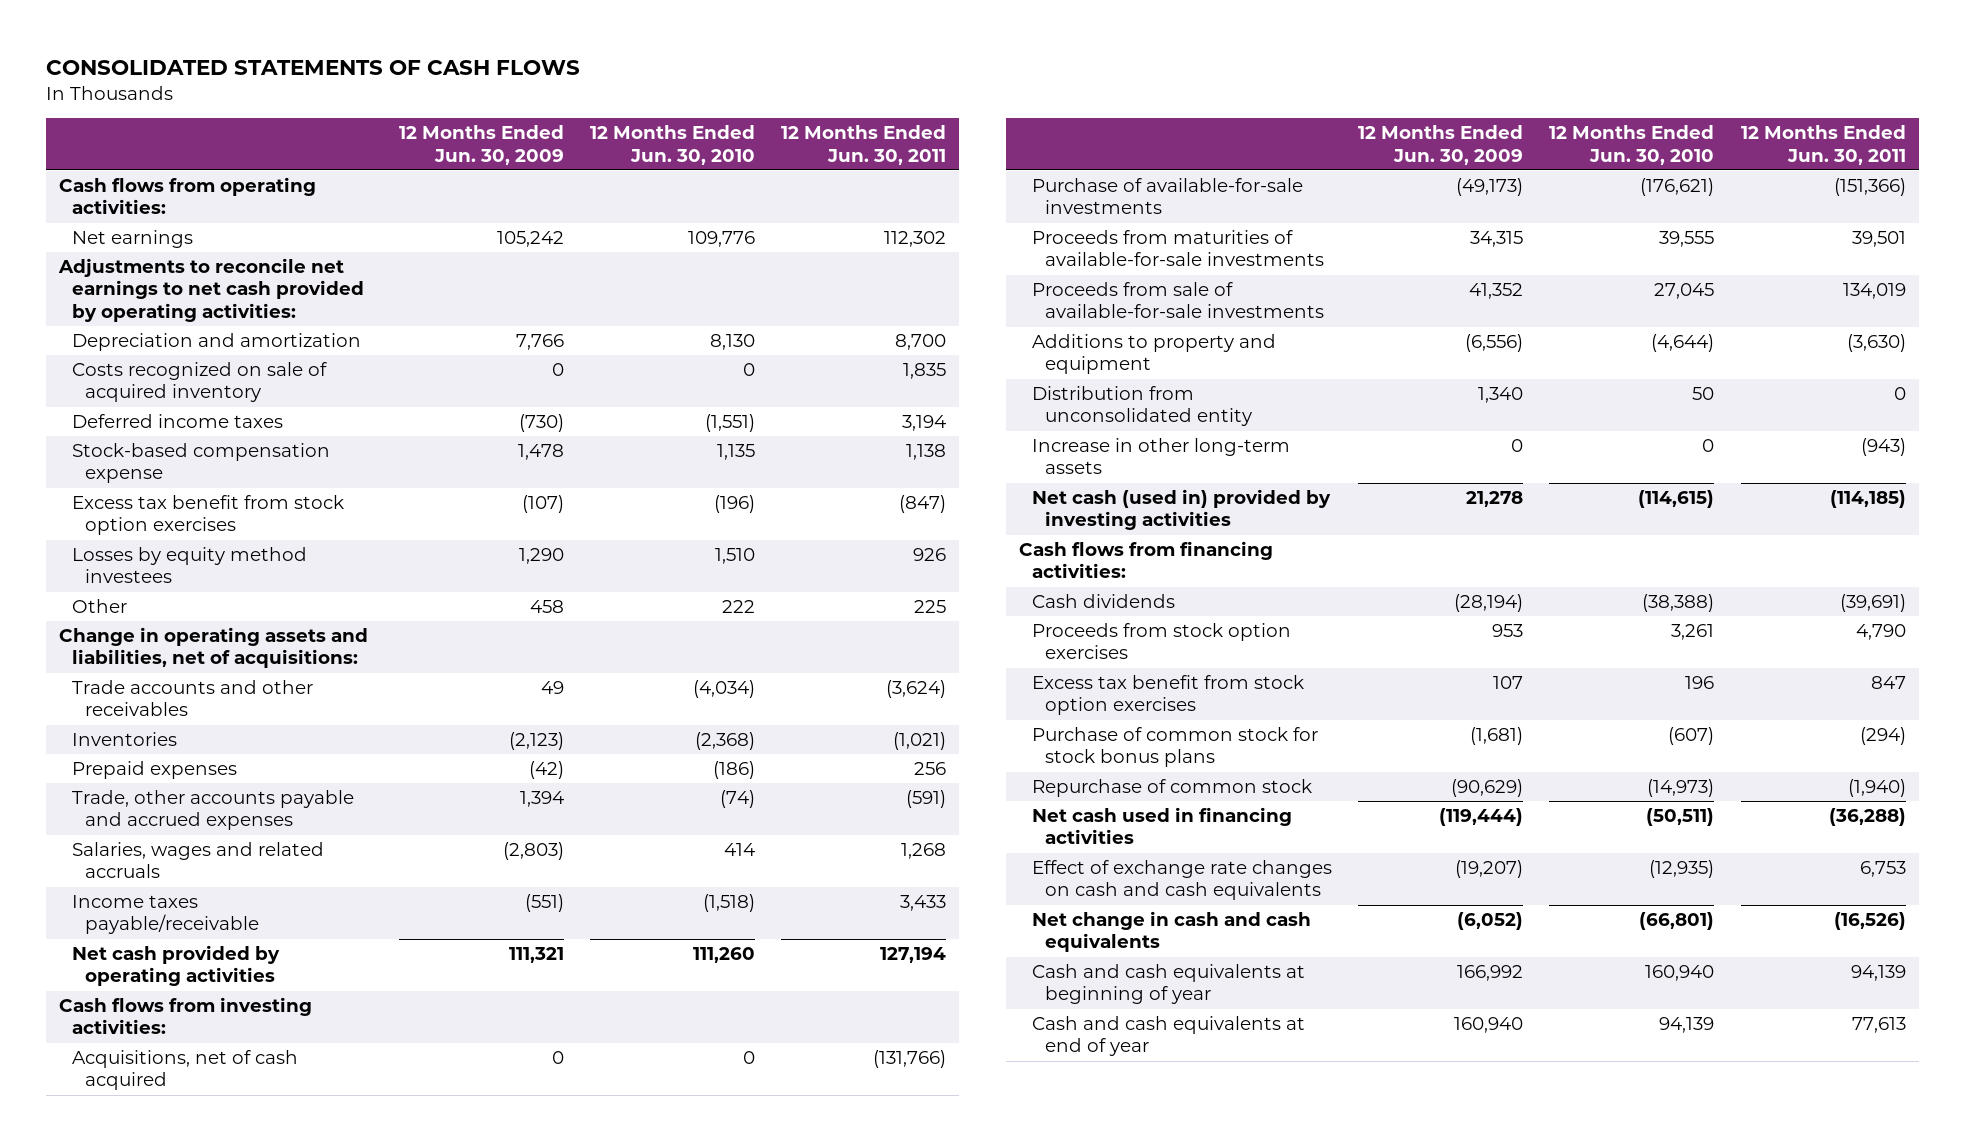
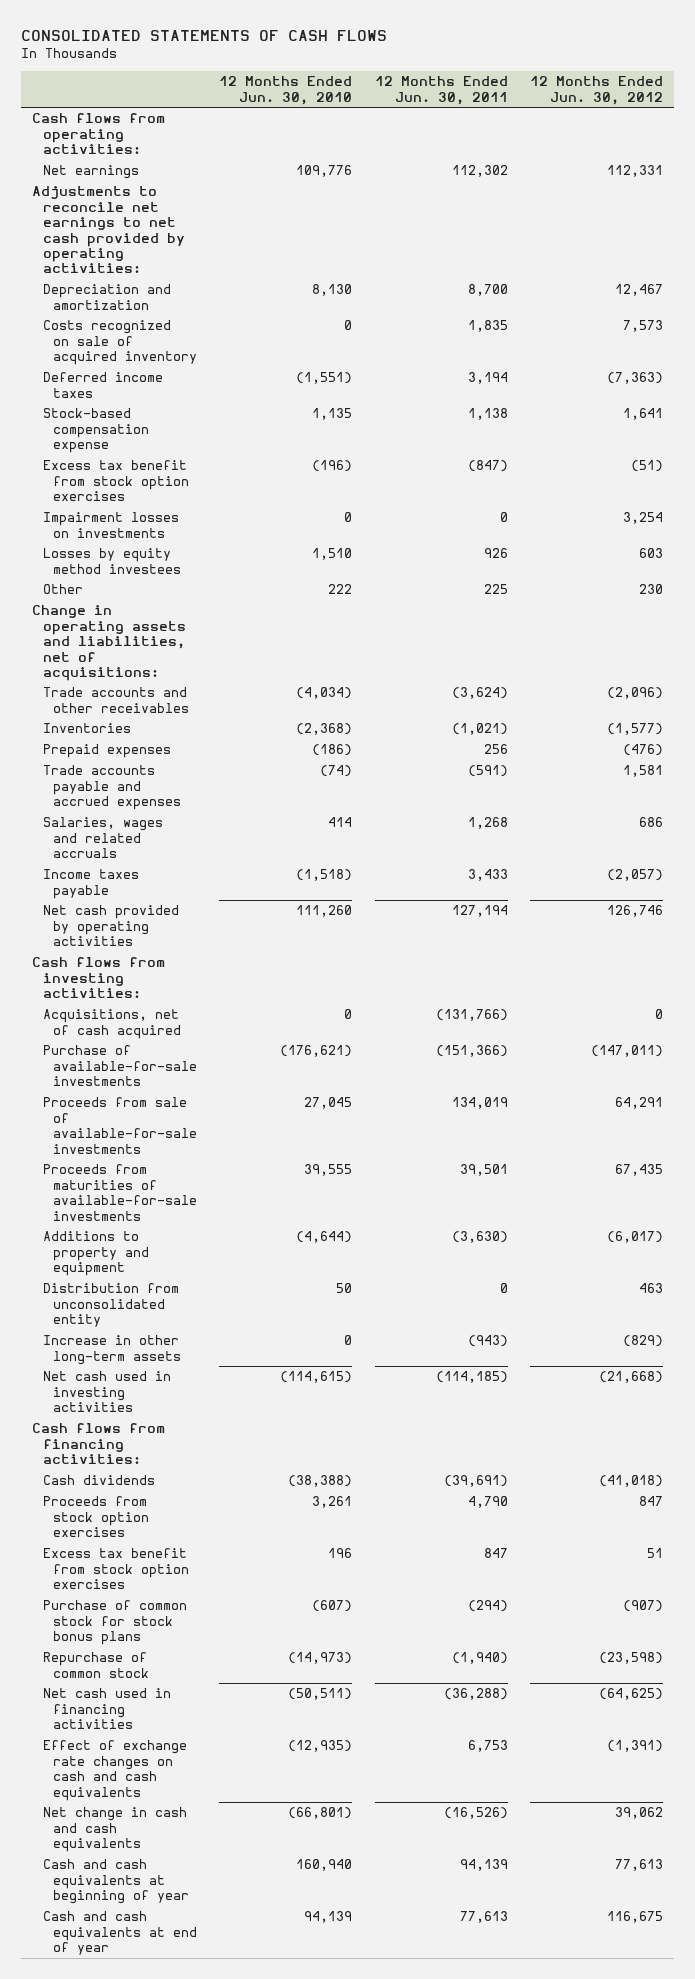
[398,125,564,165] 12 Months Ended Jun. 30, 2009 -> none
none -> [529,76,663,105] 12 Months Ended Jun. 30, 2012
none -> [42,512,179,538] Impairment losses on investments
[72,790,355,831] Trade, other accounts payable and accrued expenses -> [42,765,182,811] Trade accounts payable and accrued expenses
[72,895,260,935] Income taxes payable/receivable -> [42,869,139,899] Income taxes payable
[1031,230,1324,267] Proceeds from maturities of available-for-sale investments -> [42,1164,198,1221] Proceeds from maturities of available-for-sale investments
[1031,489,1331,531] Net cash (used in) provided by investing activities -> [42,1371,171,1413] Net cash used in investing activities

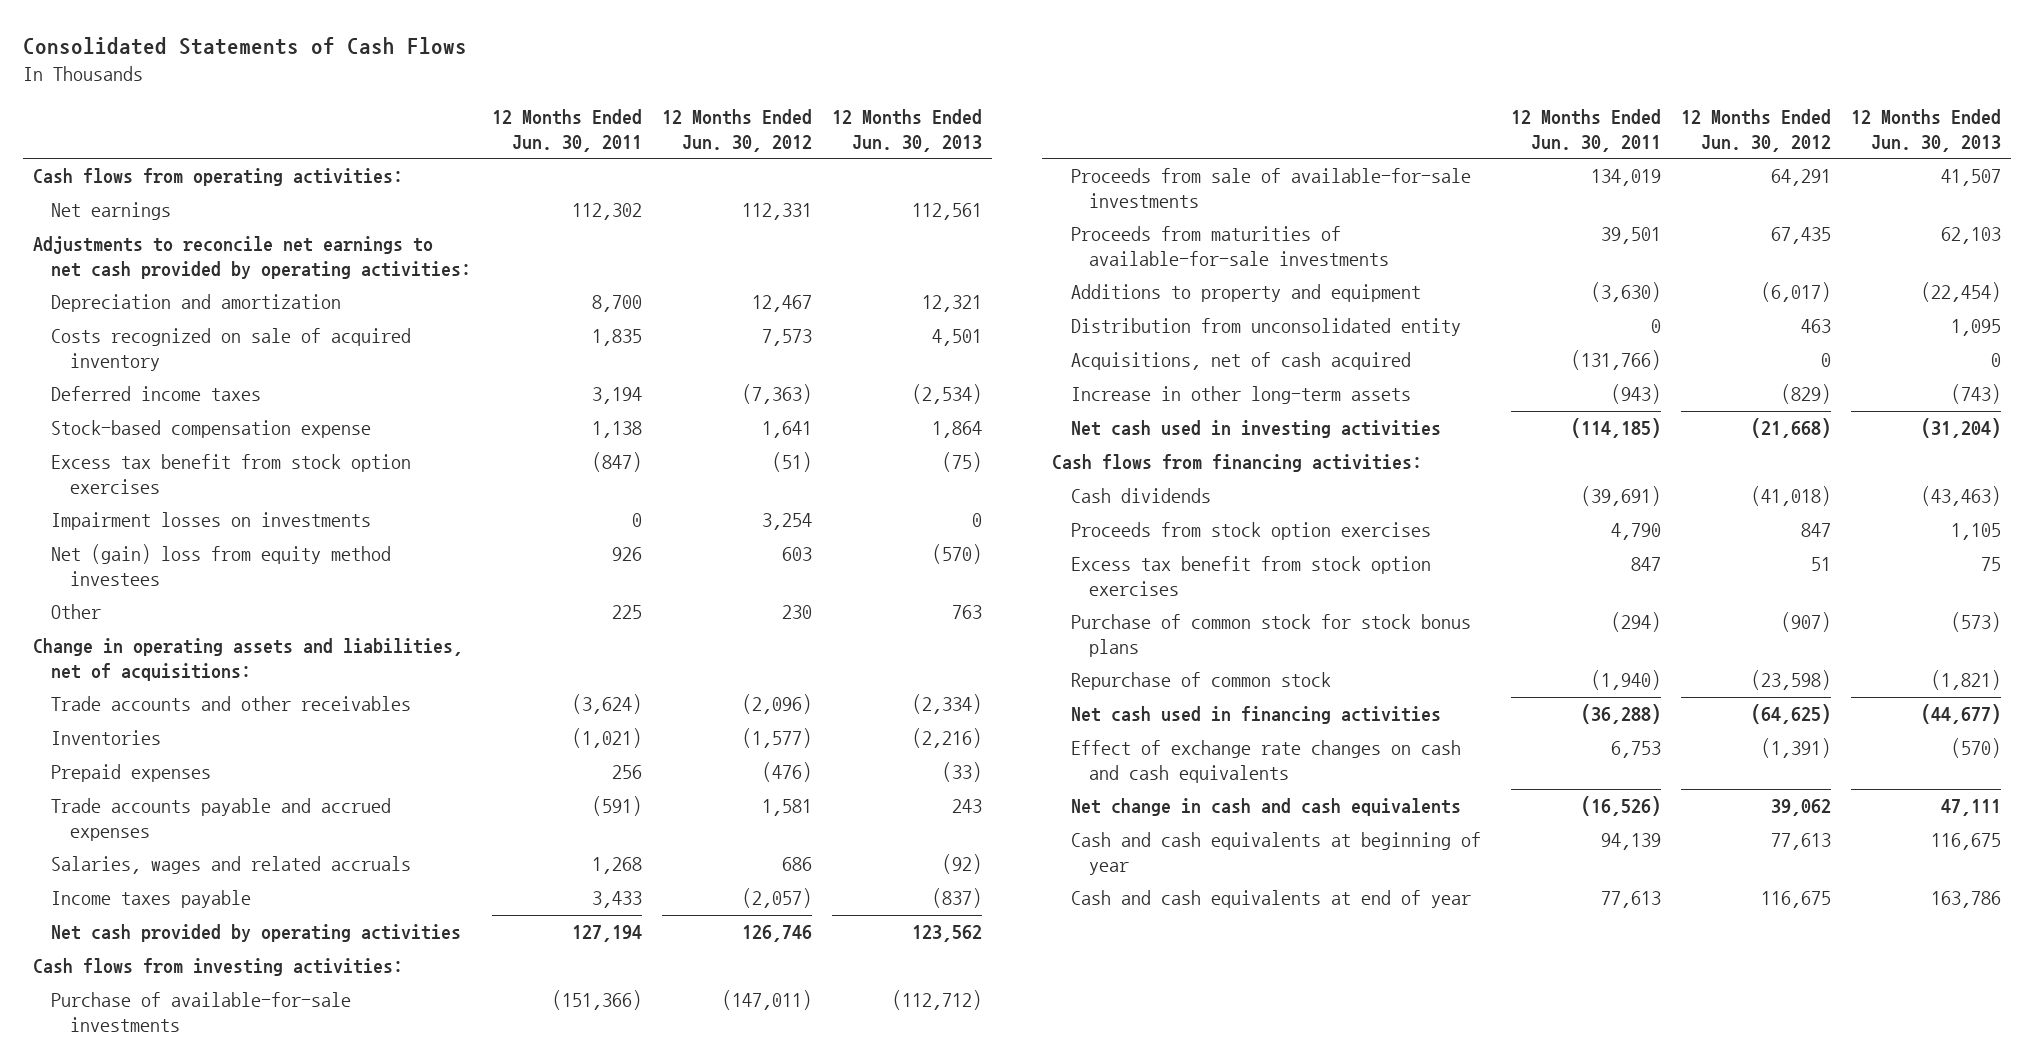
[21,30,388,42] CONSOLIDATED STATEMENTS OF CASH FLOWS -> [22,37,467,56] Consolidated Statements of Cash Flows
[219,76,353,105] 12 Months Ended Jun. 30, 2010 -> none
none -> [832,109,983,152] 12 Months Ended Jun. 30, 2013
[42,548,182,574] Losses by equity method investees -> [51,544,392,586] Net (gain) loss from equity method investees
[42,1009,182,1039] Acquisitions, net of cash acquired -> [1070,352,1411,371] Acquisitions, net of cash acquired

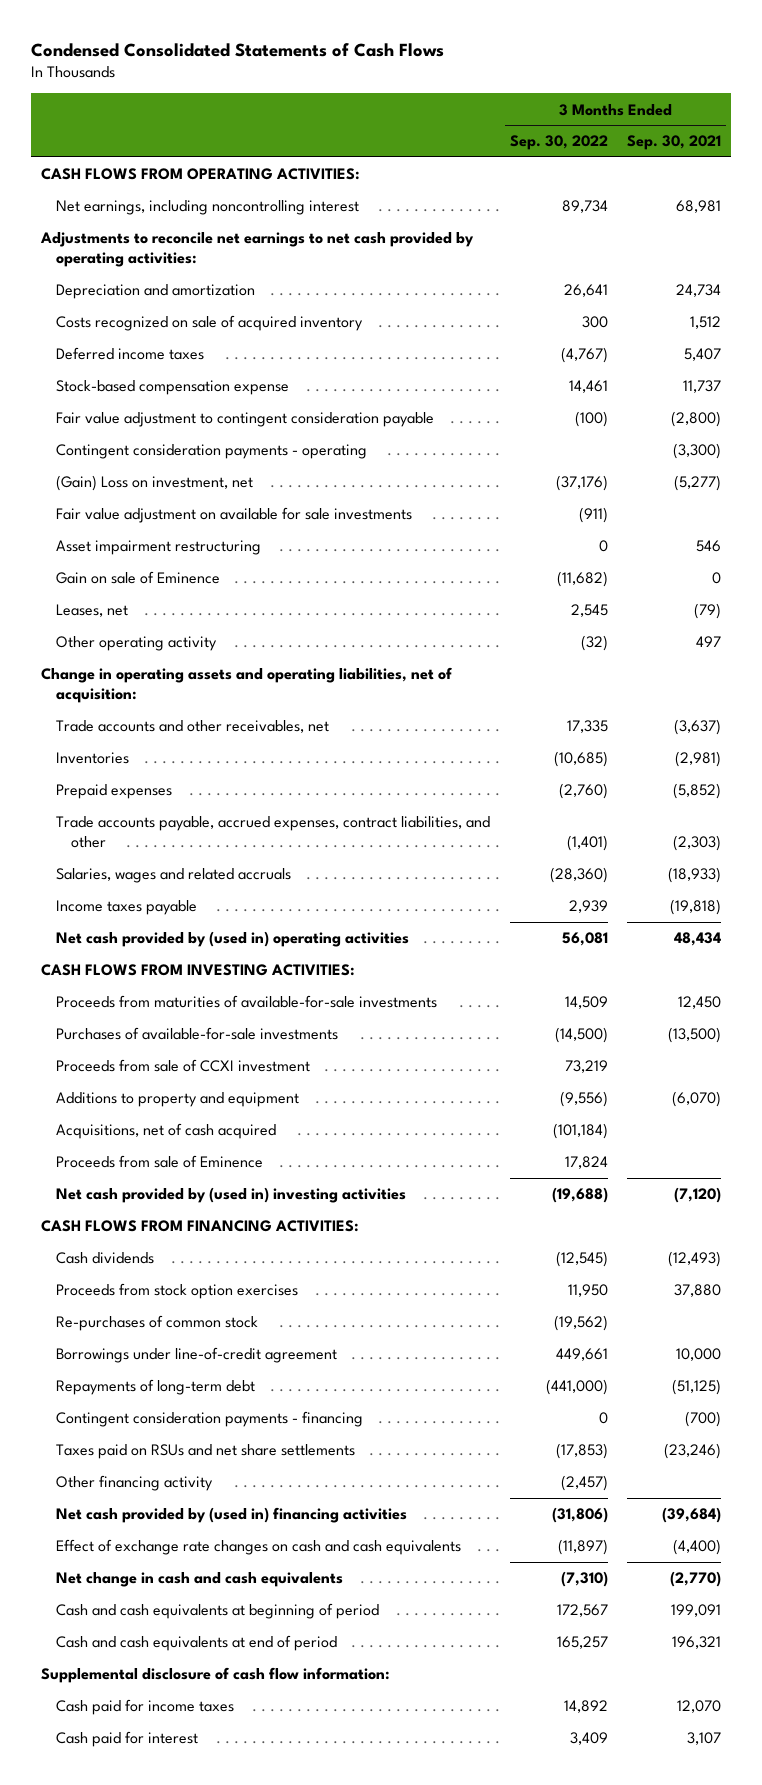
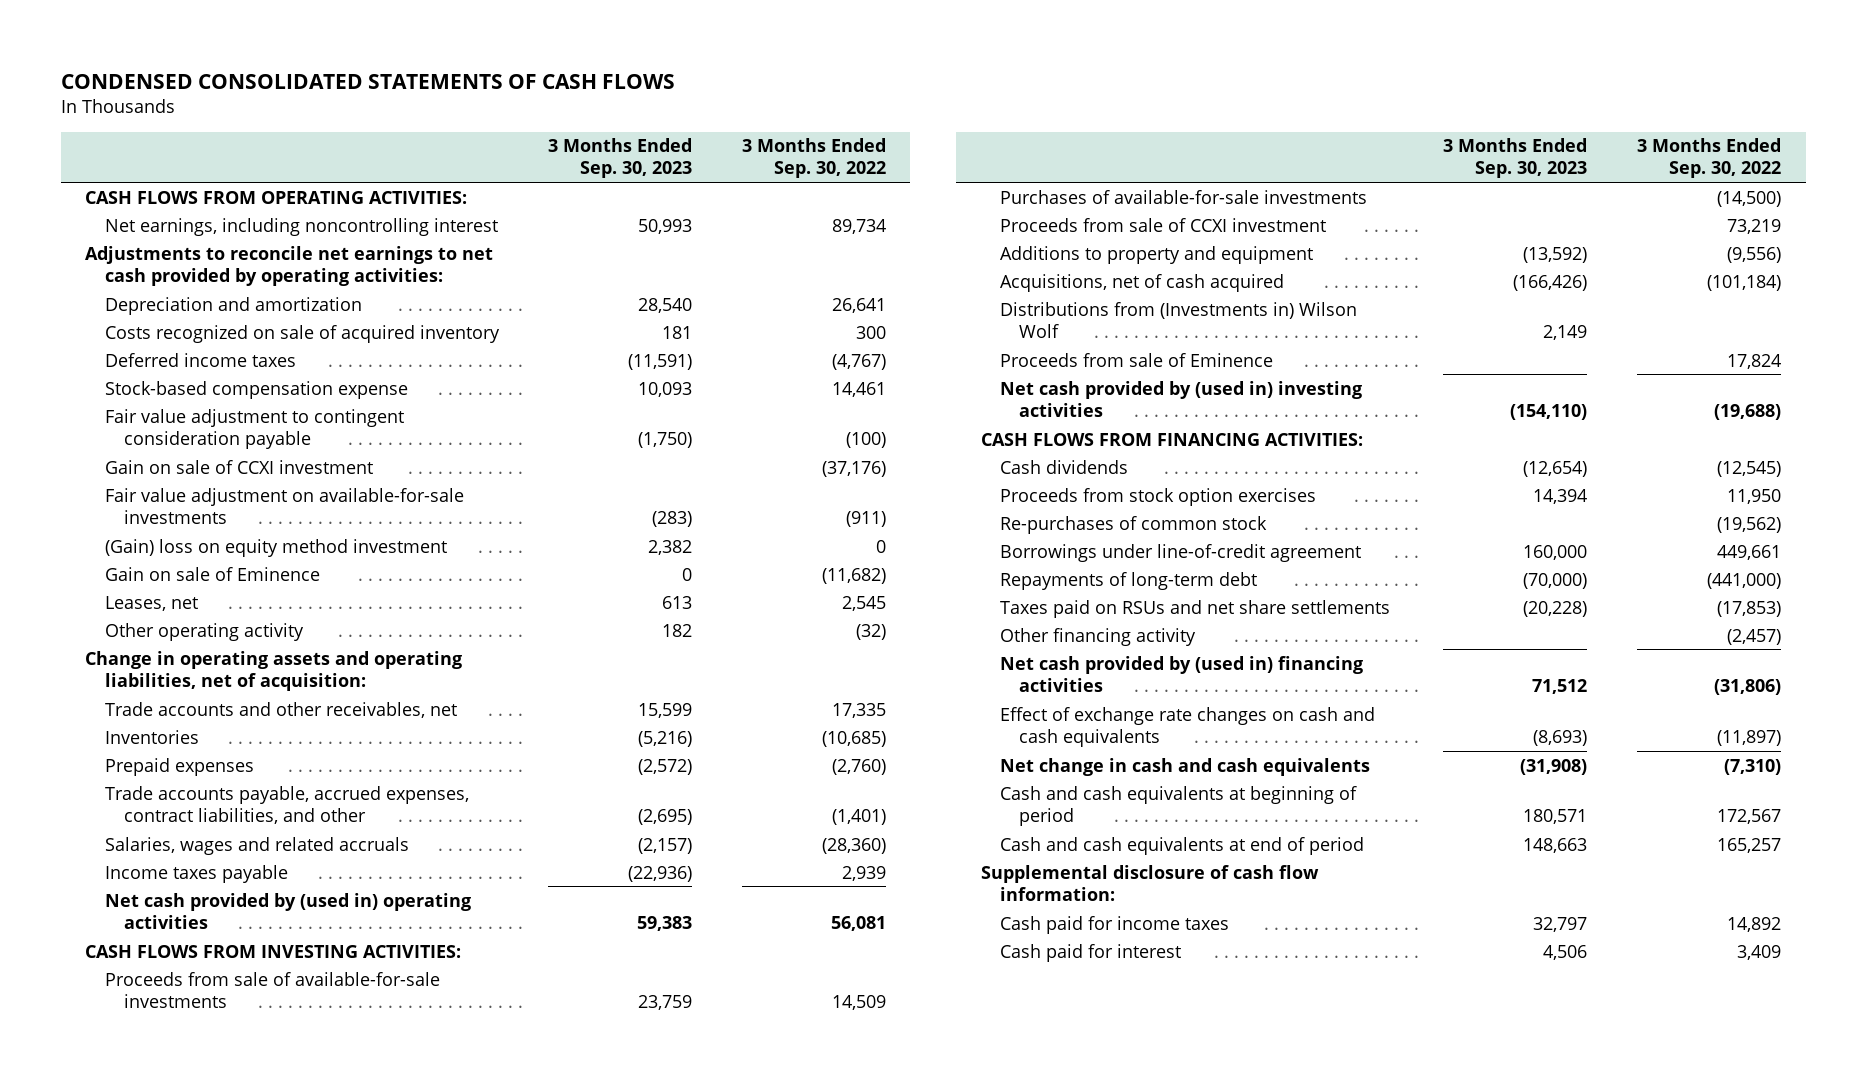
[30,42,444,57] Condensed Consolidated Statements of Cash Flows -> [60,73,675,89] CONDENSED CONSOLIDATED STATEMENTS OF CASH FLOWS
[627,135,722,151] Sep. 30, 2021 -> none
none -> [548,138,693,179] 3 Months Ended Sep. 30, 2023
[55,444,367,460] Contingent consideration payments - operating -> none
[55,540,261,556] Asset impairment restructuring -> none
[55,475,253,492] (Gain) Loss on investment, net -> [104,459,373,474] Gain on sale of CCXI investment
[55,507,412,524] Fair value adjustment on available for sale investments -> [104,487,464,524] Fair value adjustment on available-for-sale investments
none -> [104,538,447,557] (Gain) loss on equity method investment
[55,995,437,1009] Proceeds from maturities of available-for-sale investments -> [104,971,440,1008] Proceeds from sale of available-for-sale investments
none -> [999,301,1357,338] Distributions from (Investments in) Wilson Wolf
[55,1411,363,1428] Contingent consideration payments - financing -> none

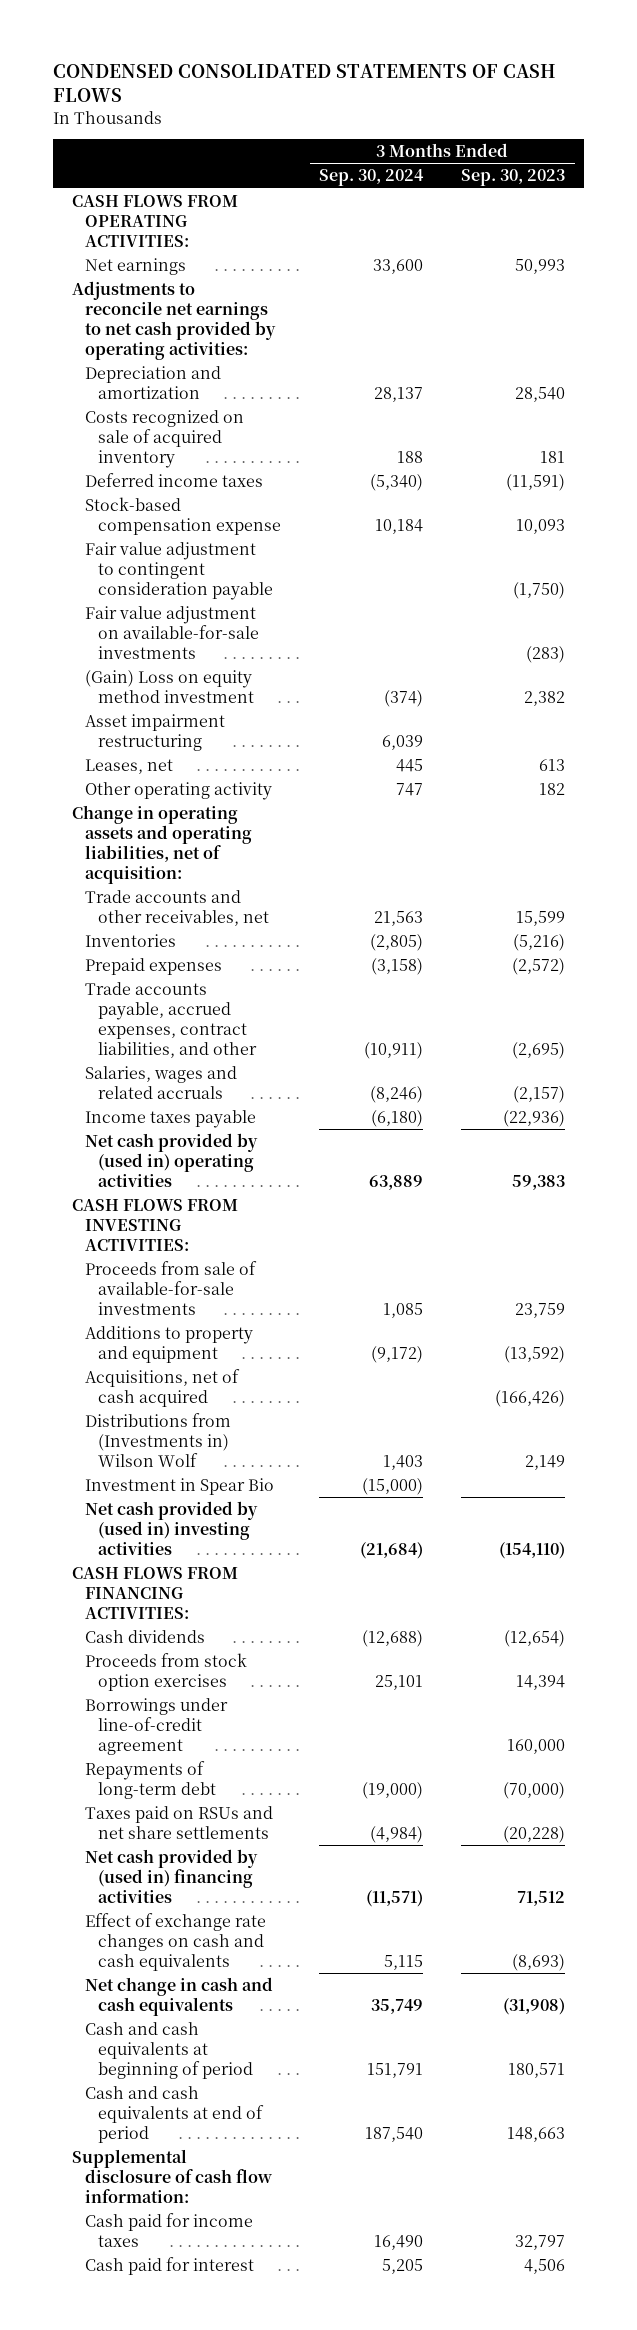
[741,138,886,179] 3 Months Ended Sep. 30, 2022 -> none
none -> [319,169,425,187] Sep. 30, 2024
[104,217,498,236] Net earnings, including noncontrolling interest -> [85,257,187,275] Net earnings
[104,459,373,474] Gain on sale of CCXI investment -> none
[104,566,320,581] Gain on sale of Eminence -> none
[104,538,447,557] (Gain) loss on equity method investment -> [85,669,255,703] (Gain) Loss on equity method investment
none -> [85,713,226,751] Asset impairment restructuring
[999,189,1367,204] Purchases of available-for-sale investments -> none
[999,217,1326,232] Proceeds from sale of CCXI investment -> none
[999,352,1273,367] Proceeds from sale of Eminence -> none
none -> [85,1477,275,1495] Investment in Spear Bio
[999,515,1267,534] Re-purchases of common stock -> none
[999,627,1196,646] Other financing activity -> none

